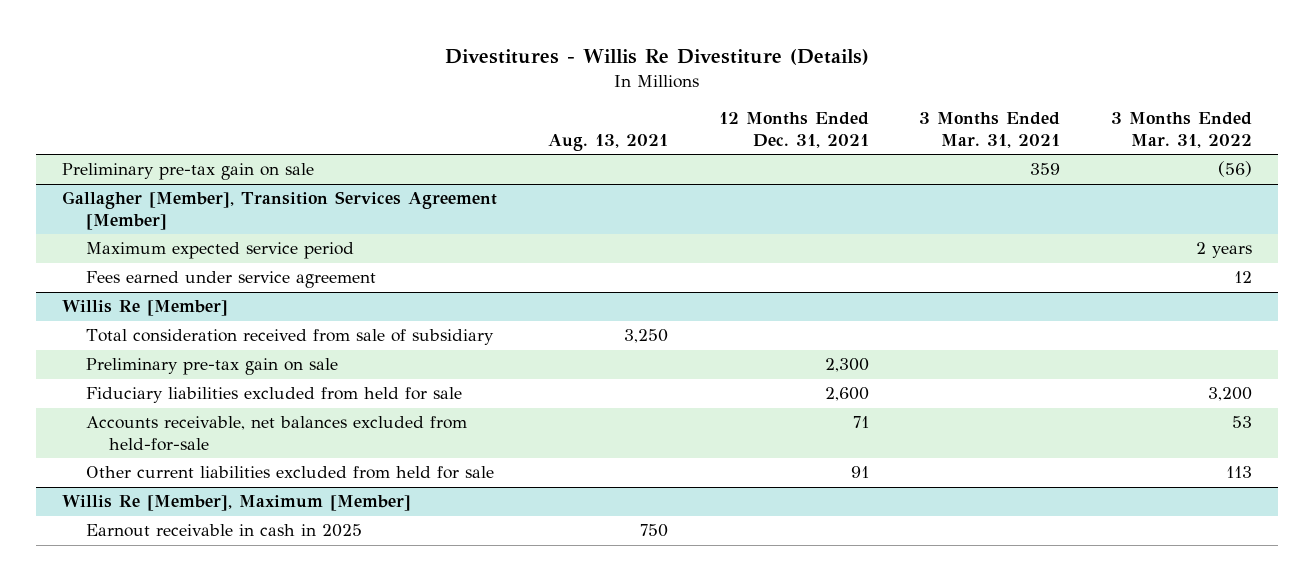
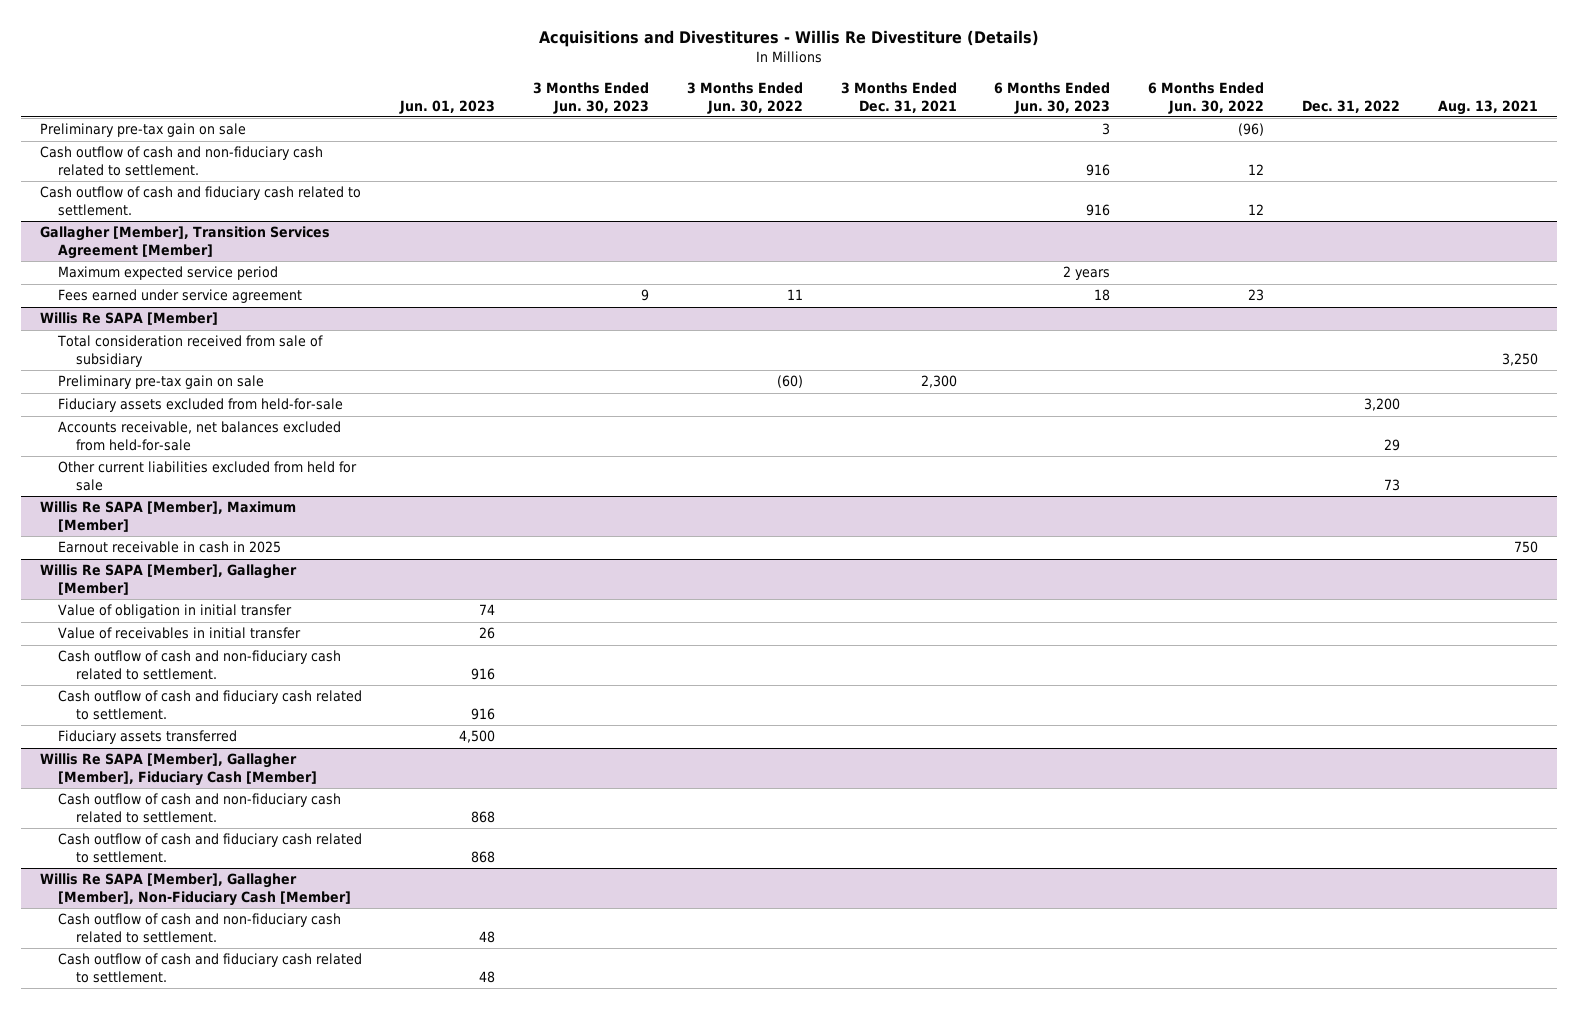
[445,49,870,66] Divestitures - Willis Re Divestiture (Details) -> [539,30,1040,48] Acquisitions and Divestitures - Willis Re Divestiture (Details)
[718,112,869,148] 12 Months Ended Dec. 31, 2021 -> none
[919,112,1061,148] 3 Months Ended Mar. 31, 2021 -> none
[1111,112,1253,148] 3 Months Ended Mar. 31, 2022 -> none
none -> [398,99,495,114] Jun. 01, 2023
none -> [532,81,649,114] 3 Months Ended Jun. 30, 2023
none -> [686,81,803,114] 3 Months Ended Jun. 30, 2022
none -> [840,81,957,113] 3 Months Ended Dec. 31, 2021
none -> [994,81,1111,114] 6 Months Ended Jun. 30, 2023
none -> [1148,81,1265,114] 6 Months Ended Jun. 30, 2022
none -> [1302,99,1401,113] Dec. 31, 2022
none -> [40,146,324,177] Cash outflow of cash and non-fiduciary cash related to settlement.
none -> [40,186,362,217] Cash outflow of cash and fiduciary cash related to settlement.
[61,300,228,317] Willis Re [Member] -> [40,312,219,326] Willis Re SAPA [Member]
[85,387,462,404] Fiduciary liabilities excluded from held for sale -> [58,398,344,413] Fiduciary assets excluded from held-for-sale
[61,495,411,512] Willis Re [Member], Maximum [Member] -> [40,501,297,533] Willis Re SAPA [Member], Maximum [Member]
none -> [40,564,298,596] Willis Re SAPA [Member], Gallagher [Member]
none -> [58,604,293,619] Value of obligation in initial transfer
none -> [58,627,302,640] Value of receivables in initial transfer
none -> [58,650,342,681] Cash outflow of cash and non-fiduciary cash related to settlement.
none -> [58,690,363,721] Cash outflow of cash and fiduciary cash related to settlement.
none -> [58,730,238,745] Fiduciary assets transferred
none -> [40,753,318,787] Willis Re SAPA [Member], Gallagher [Member], Fiduciary Cash [Member]
none -> [58,793,342,824] Cash outflow of cash and non-fiduciary cash related to settlement.
none -> [58,833,363,864] Cash outflow of cash and fiduciary cash related to settlement.
none -> [40,873,352,907] Willis Re SAPA [Member], Gallagher [Member], Non-Fiduciary Cash [Member]
none -> [58,913,342,944] Cash outflow of cash and non-fiduciary cash related to settlement.
none -> [58,953,363,984] Cash outflow of cash and fiduciary cash related to settlement.

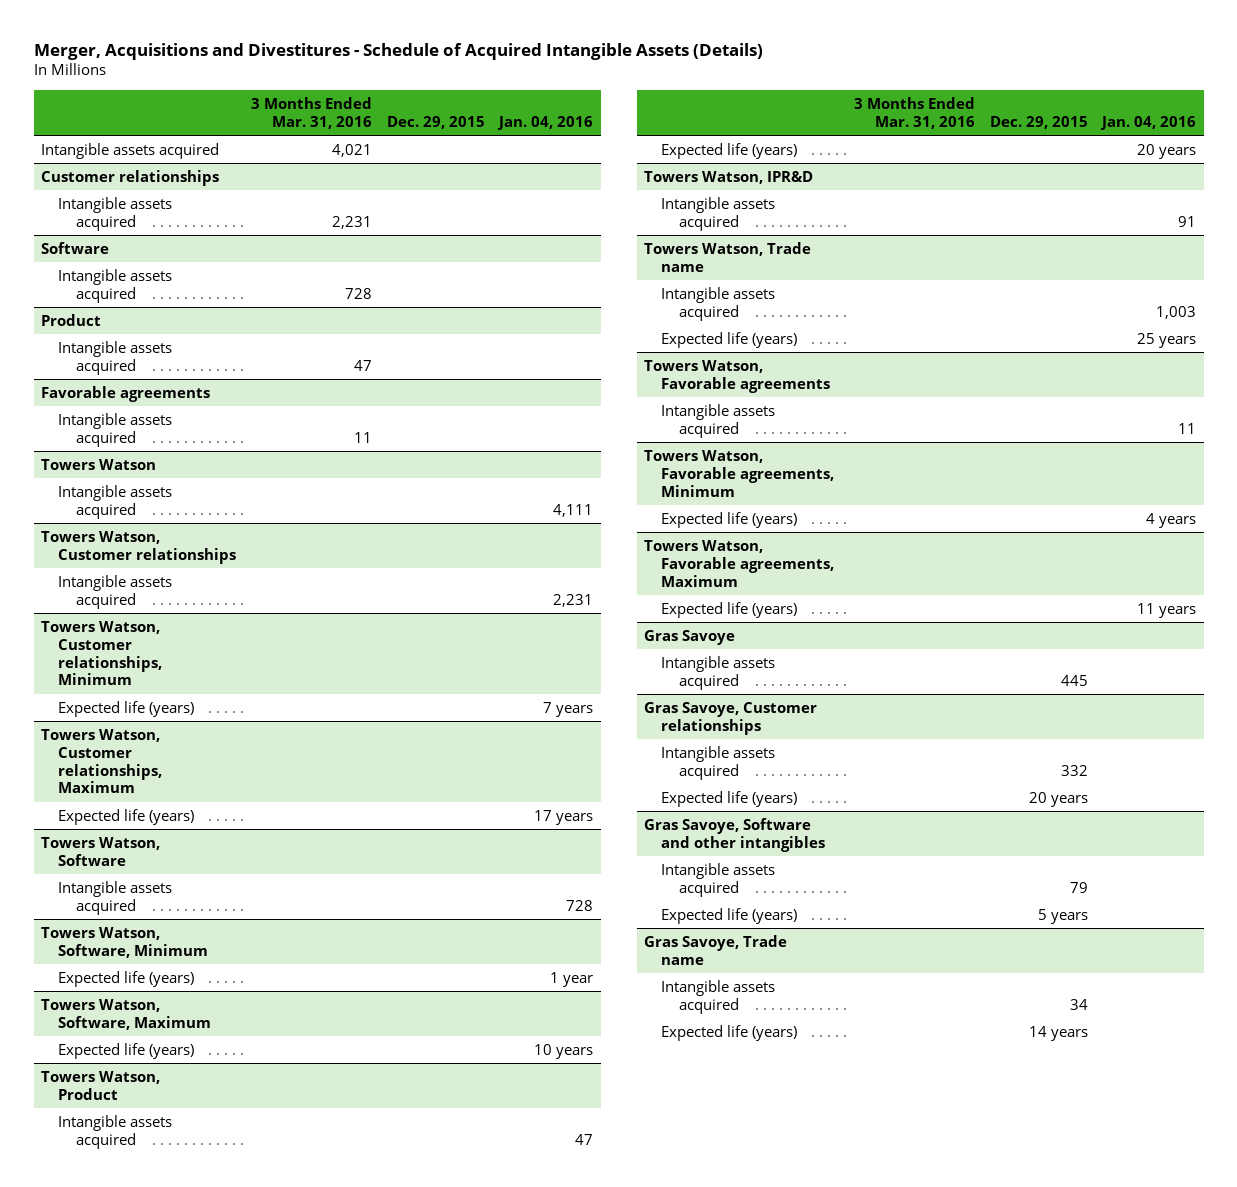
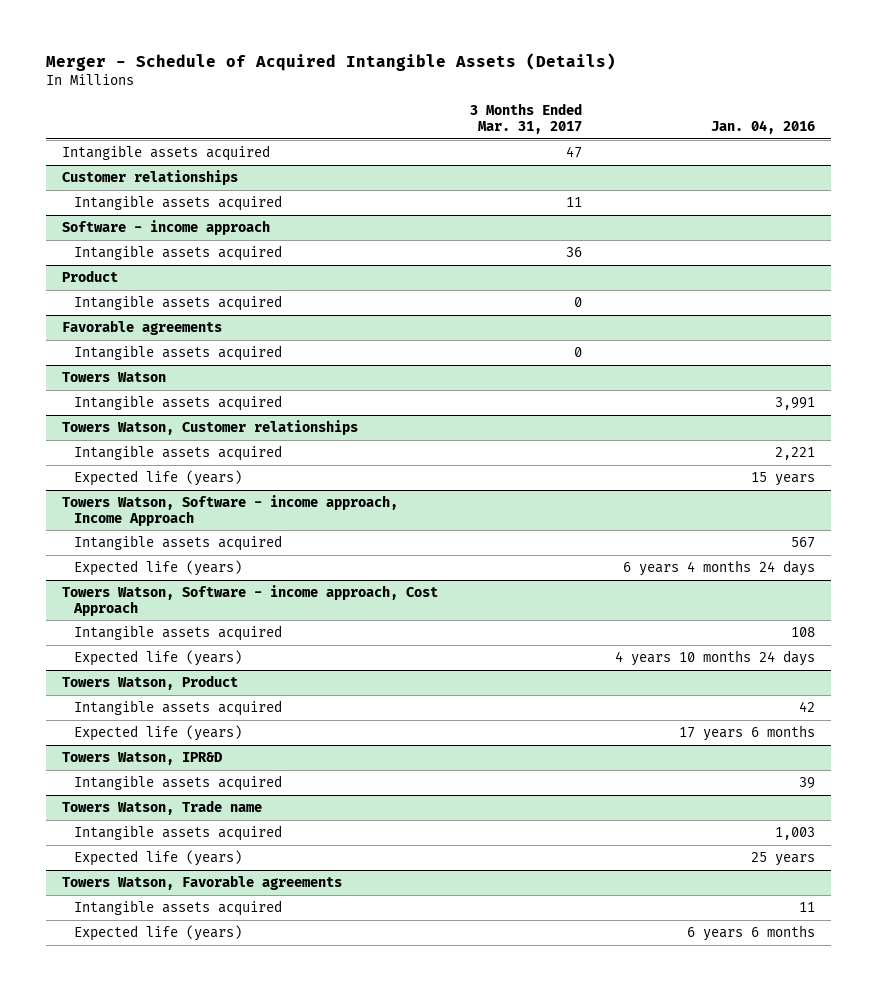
[33,42,763,60] Merger, Acquisitions and Divestitures - Schedule of Acquired Intangible Assets (Details) -> [45,52,616,71] Merger - Schedule of Acquired Intangible Assets (Details)
[250,96,372,129] 3 Months Ended Mar. 31, 2016 -> none
[386,115,485,129] Dec. 29, 2015 -> none
none -> [470,103,583,135] 3 Months Ended Mar. 31, 2017
[40,241,109,254] Software -> [61,220,270,236] Software - income approach
[553,503,594,517] 4,111 -> [774,397,815,411] 3,991
[40,620,163,686] Towers Watson, Customer relationships, Minimum -> none
[58,700,195,717] Expected life (years) -> none
[40,728,163,794] Towers Watson, Customer relationships, Maximum -> none
[58,808,195,825] Expected life (years) -> none
[40,926,209,958] Towers Watson, Software, Minimum -> none
[58,970,195,987] Expected life (years) -> none
[40,998,212,1030] Towers Watson, Software, Maximum -> none
[58,1042,195,1059] Expected life (years) -> none
[553,593,594,607] 2,231 -> [774,447,815,461] 2,221
none -> [73,470,242,487] Expected life (years)
[40,836,160,866] Towers Watson, Software -> [61,495,398,526] Towers Watson, Software - income approach, Income Approach
[566,899,594,911] 728 -> [790,537,815,549] 567
none -> [73,560,242,577] Expected life (years)
none -> [61,585,438,616] Towers Watson, Software - income approach, Cost Approach
none -> [73,625,282,642] Intangible assets acquired
none -> [73,650,242,667] Expected life (years)
[575,1133,594,1145] 47 -> [798,701,815,713] 42
[1137,143,1197,159] 20 years -> [678,725,815,742] 17 years 6 months
[1178,215,1197,227] 91 -> [798,777,815,790] 39
[644,449,835,497] Towers Watson, Favorable agreements, Minimum -> none
[661,511,798,528] Expected life (years) -> none
[644,539,835,587] Towers Watson, Favorable agreements, Maximum -> none
[661,601,798,618] Expected life (years) -> none
[644,629,736,645] Gras Savoye -> none
[661,655,776,690] Intangible assets acquired -> none
[644,701,818,735] Gras Savoye, Customer relationships -> none
[661,745,776,780] Intangible assets acquired -> none
[661,790,798,807] Expected life (years) -> none
[644,817,826,852] Gras Savoye, Software and other intangibles -> none
[661,862,776,897] Intangible assets acquired -> none
[661,907,798,924] Expected life (years) -> none
[644,934,788,965] Gras Savoye, Trade name -> none
[661,979,776,1014] Intangible assets acquired -> none
[661,1024,798,1041] Expected life (years) -> none
none -> [73,925,242,942] Expected life (years)

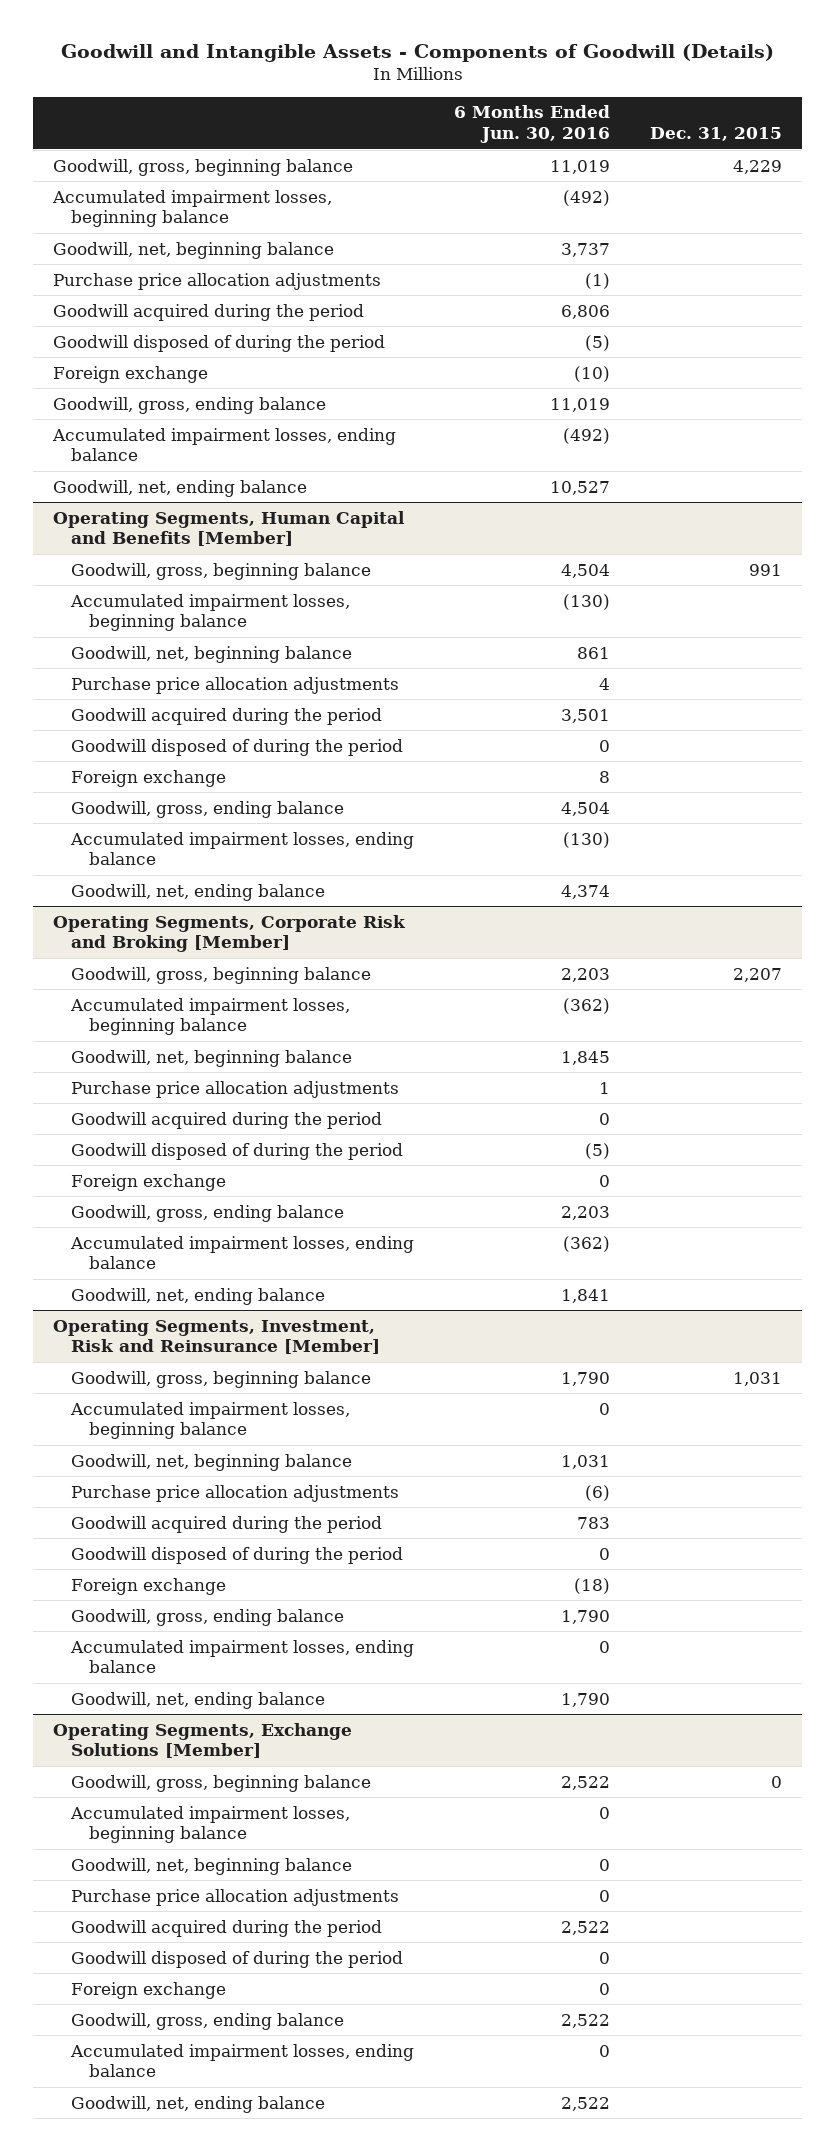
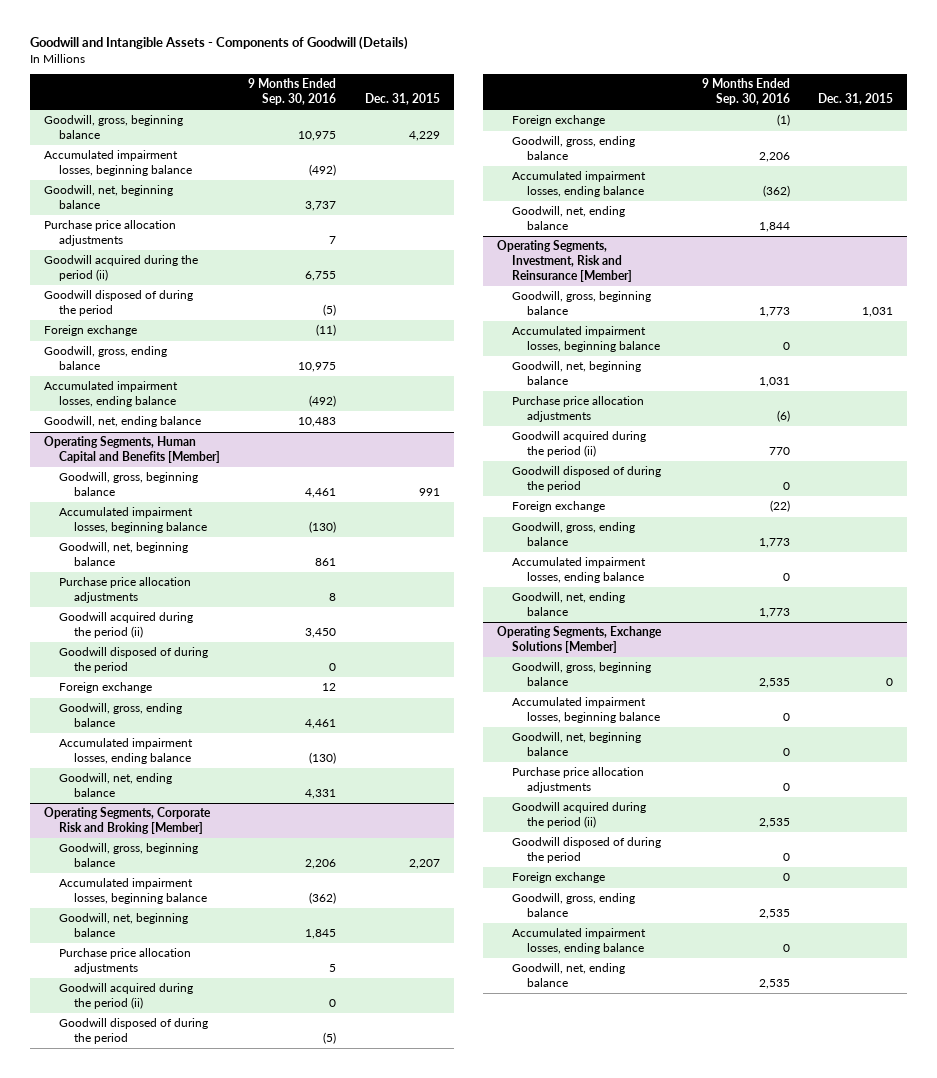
[453,105,610,144] 6 Months Ended Jun. 30, 2016 -> none
none -> [248,78,337,105] 9 Months Ended Sep. 30, 2016
[53,303,365,321] Goodwill acquired during the period -> [43,255,198,282] Goodwill acquired during the period (ii)
[70,707,382,725] Goodwill acquired during the period -> [58,612,193,639] Goodwill acquired during the period (ii)
[70,1111,382,1129] Goodwill acquired during the period -> [58,983,193,1010] Goodwill acquired during the period (ii)
[70,1515,382,1533] Goodwill acquired during the period -> [512,431,647,458] Goodwill acquired during the period (ii)
[70,1919,382,1937] Goodwill acquired during the period -> [512,802,647,829] Goodwill acquired during the period (ii)

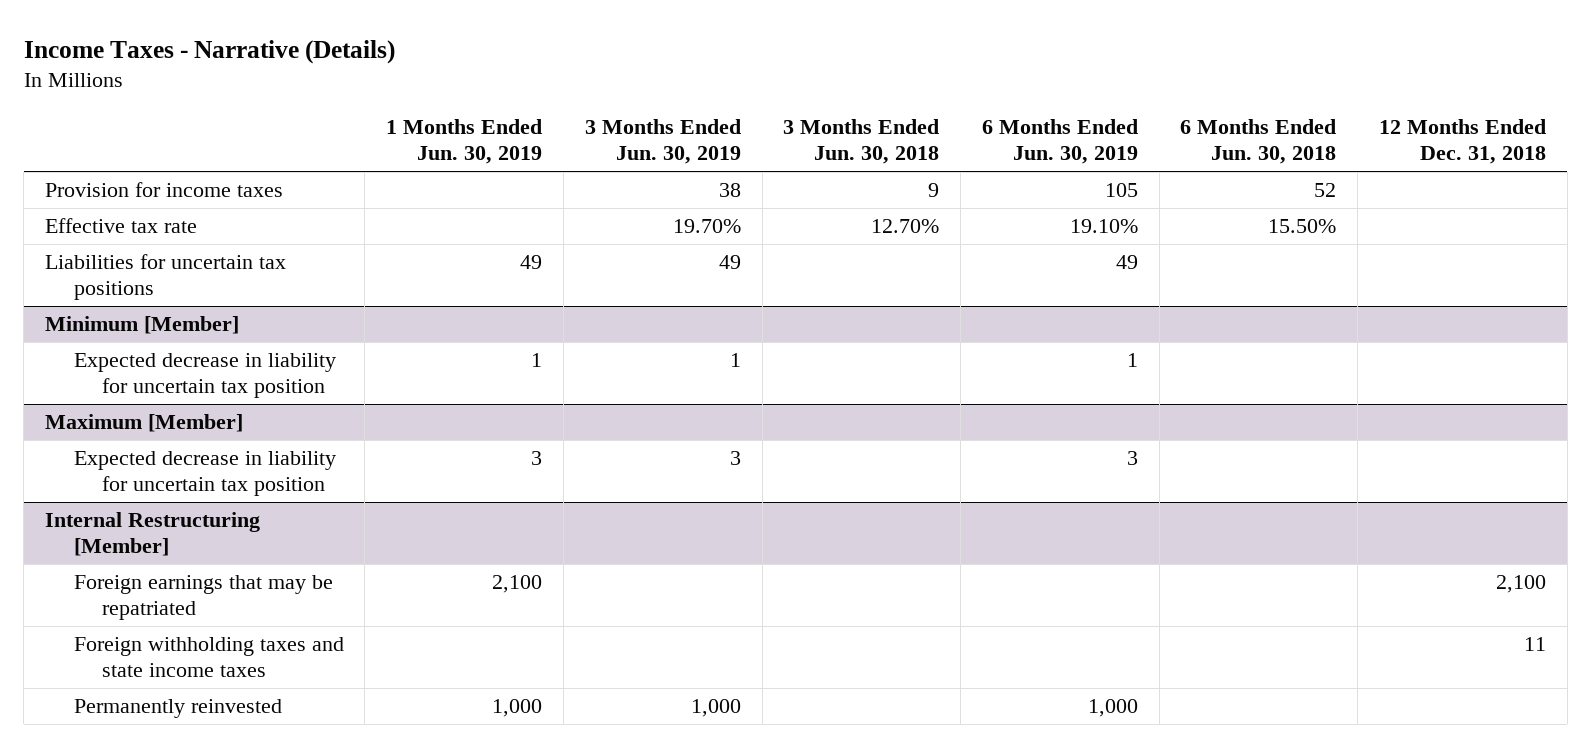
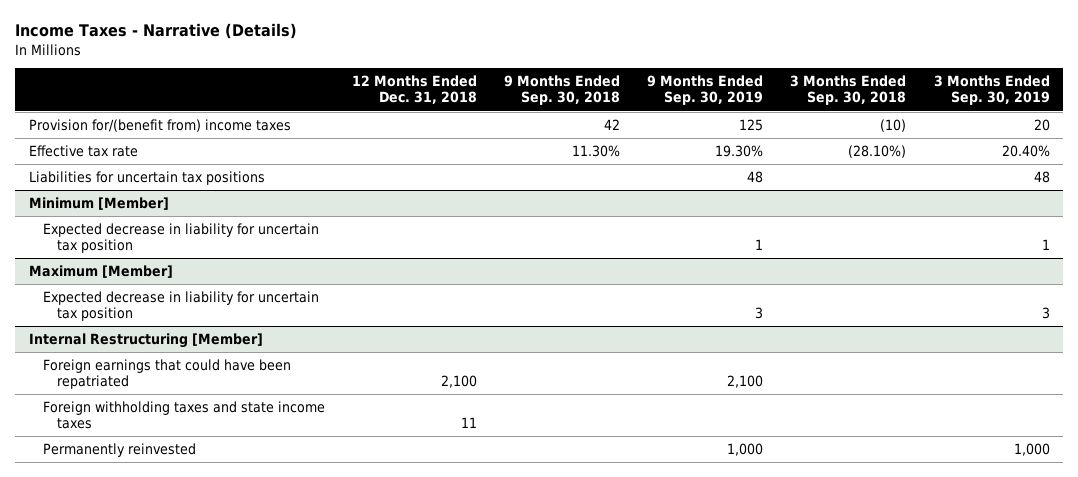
[386,119,543,165] 1 Months Ended Jun. 30, 2019 -> none
[584,119,741,165] 3 Months Ended Jun. 30, 2019 -> none
[783,119,940,165] 3 Months Ended Jun. 30, 2018 -> none
[981,119,1138,165] 6 Months Ended Jun. 30, 2019 -> none
[1180,119,1337,165] 6 Months Ended Jun. 30, 2018 -> none
none -> [504,75,621,106] 9 Months Ended Sep. 30, 2018
none -> [647,75,764,106] 9 Months Ended Sep. 30, 2019
none -> [790,75,907,106] 3 Months Ended Sep. 30, 2018
none -> [933,75,1050,106] 3 Months Ended Sep. 30, 2019
[44,182,283,198] Provision for income taxes -> [28,119,291,133] Provision for/(benefit from) income taxes
[73,575,333,621] Foreign earnings that may be repatriated -> none
none -> [42,359,291,390] Foreign earnings that could have been repatriated

